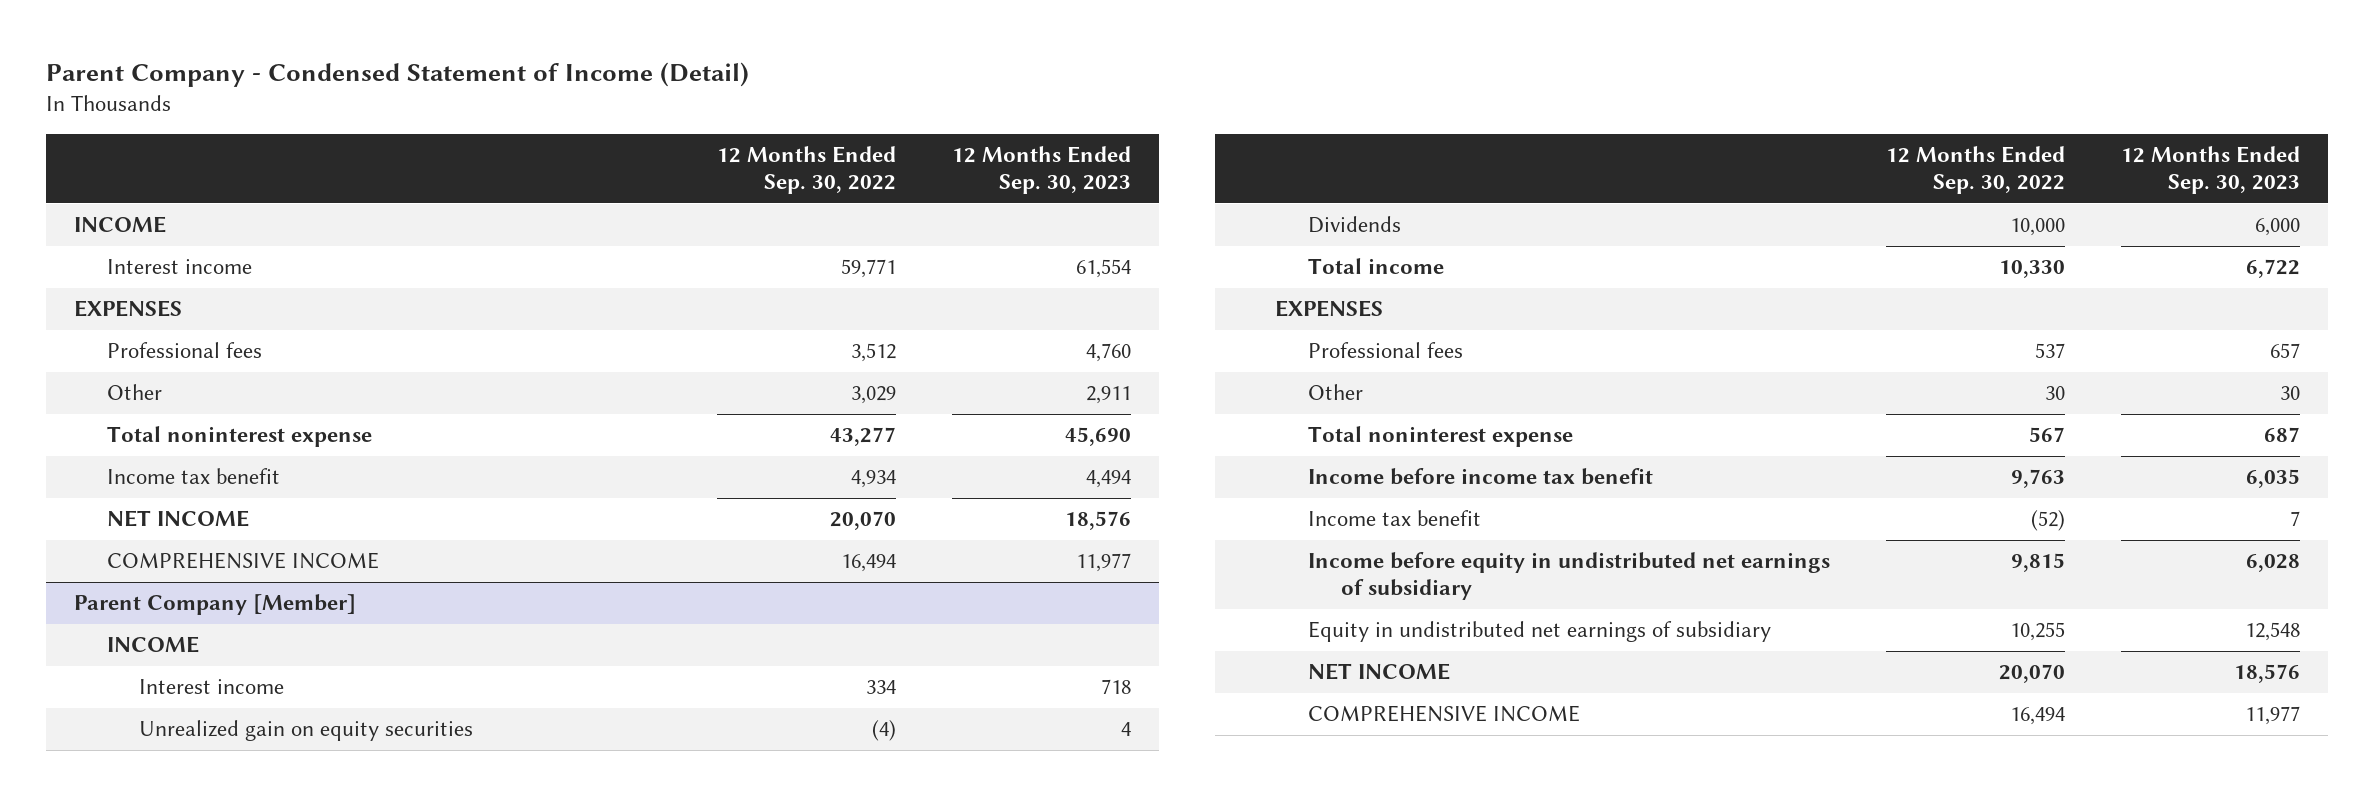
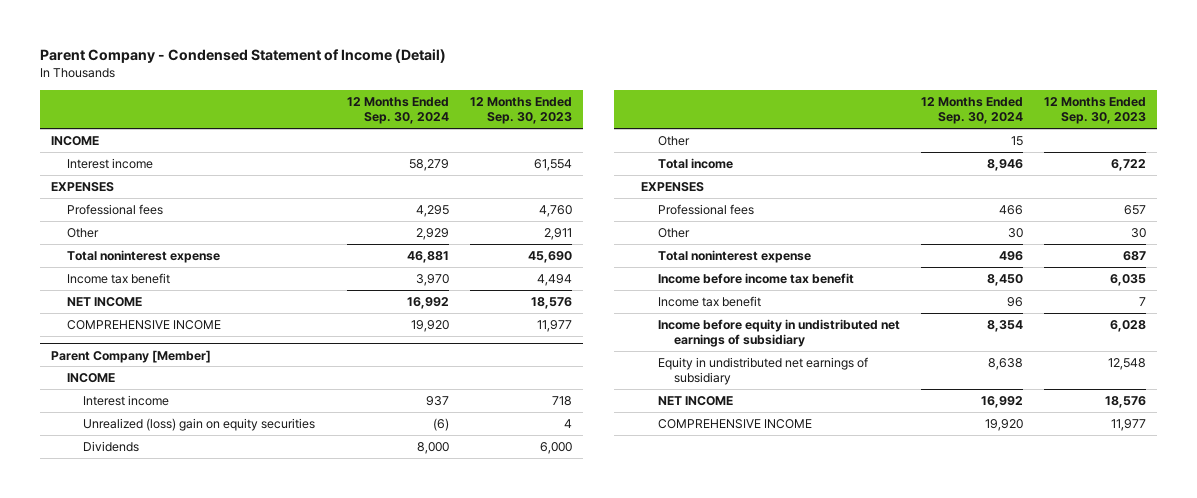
[716,146,896,194] 12 Months Ended Sep. 30, 2022 -> none
none -> [346,96,449,125] 12 Months Ended Sep. 30, 2024
[139,720,474,742] Unrealized gain on equity securities -> [83,417,316,431] Unrealized (loss) gain on equity securities
none -> [657,135,690,146] Other

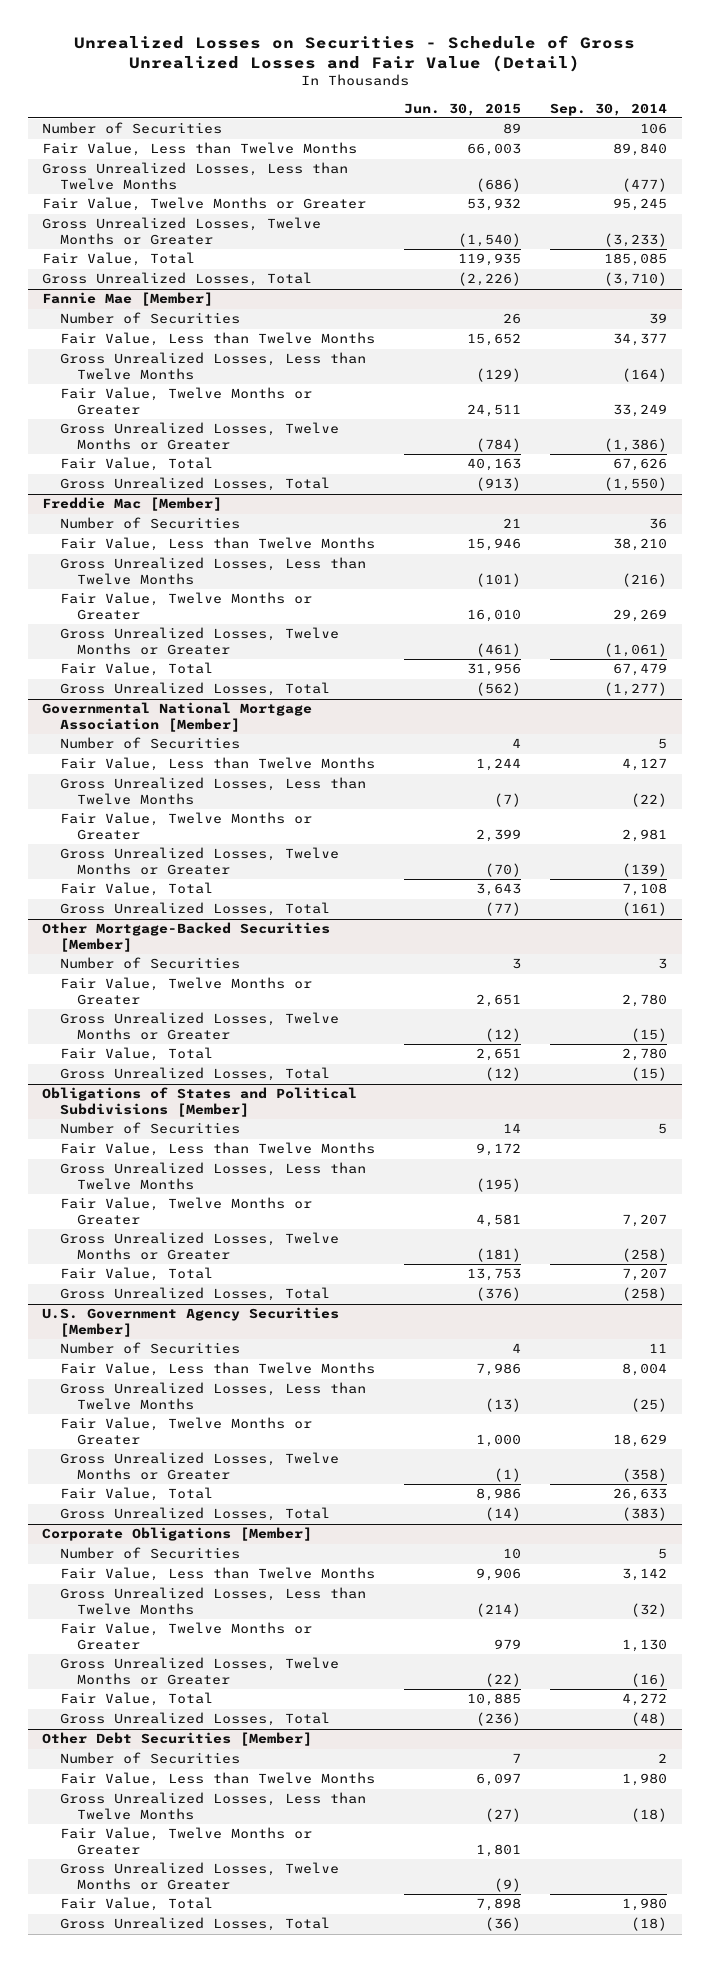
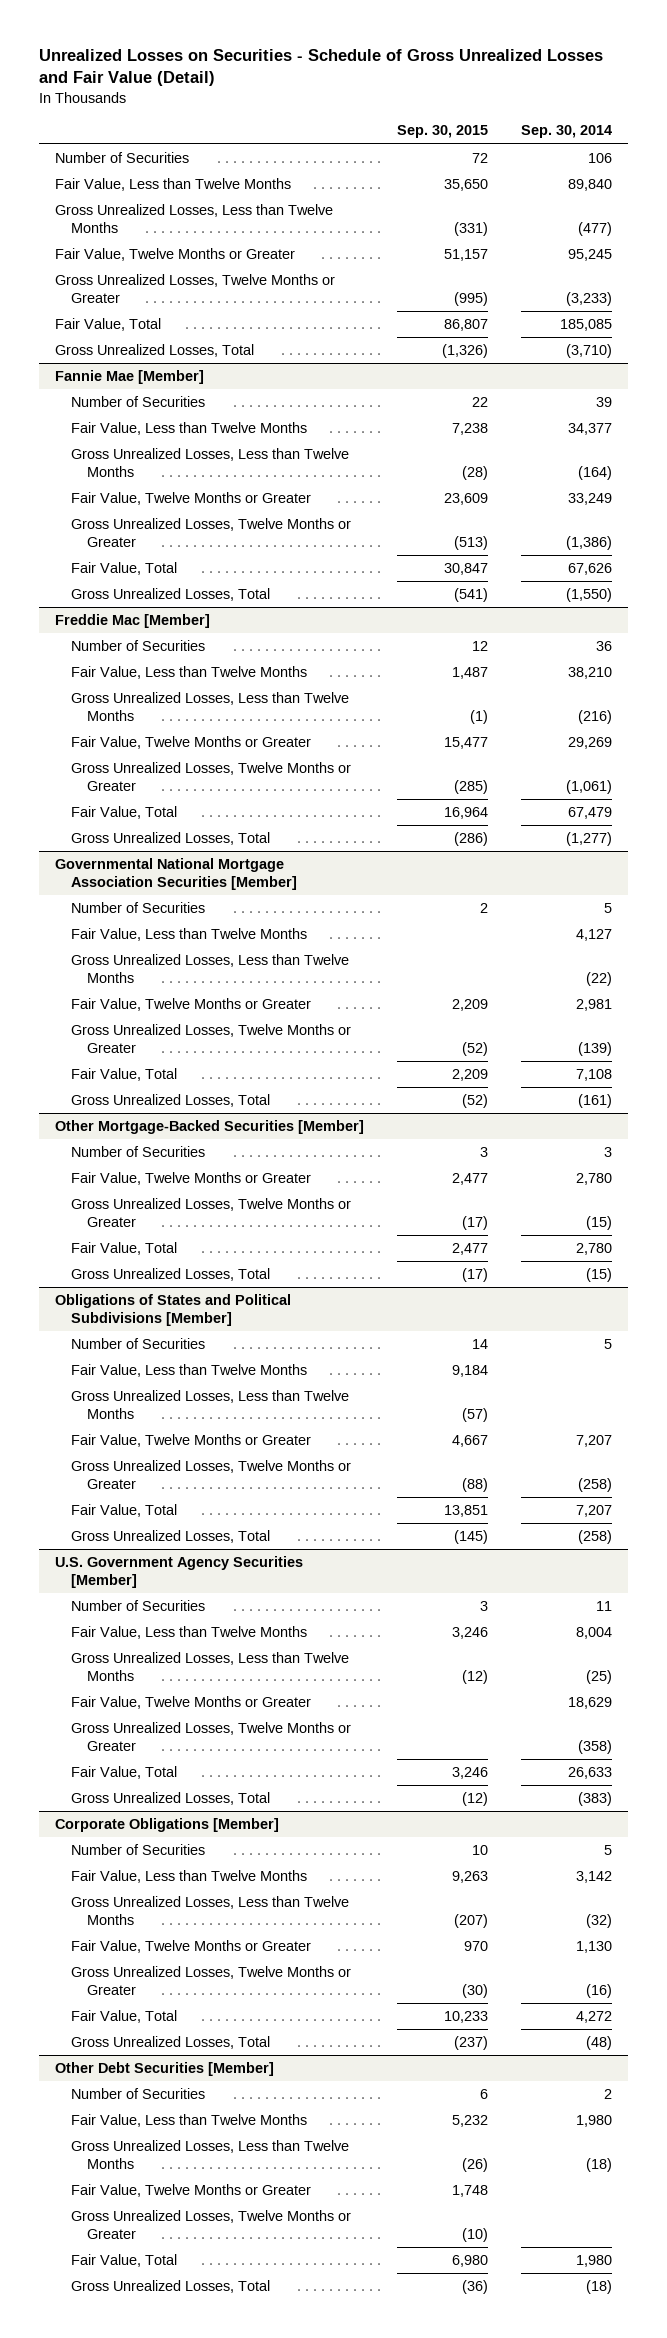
[403,102,521,116] Jun. 30, 2015 -> none
none -> [397,125,489,139] Sep. 30, 2015
[42,702,313,732] Governmental National Mortgage Association [Member] -> [55,858,298,890] Governmental National Mortgage Association Securities [Member]

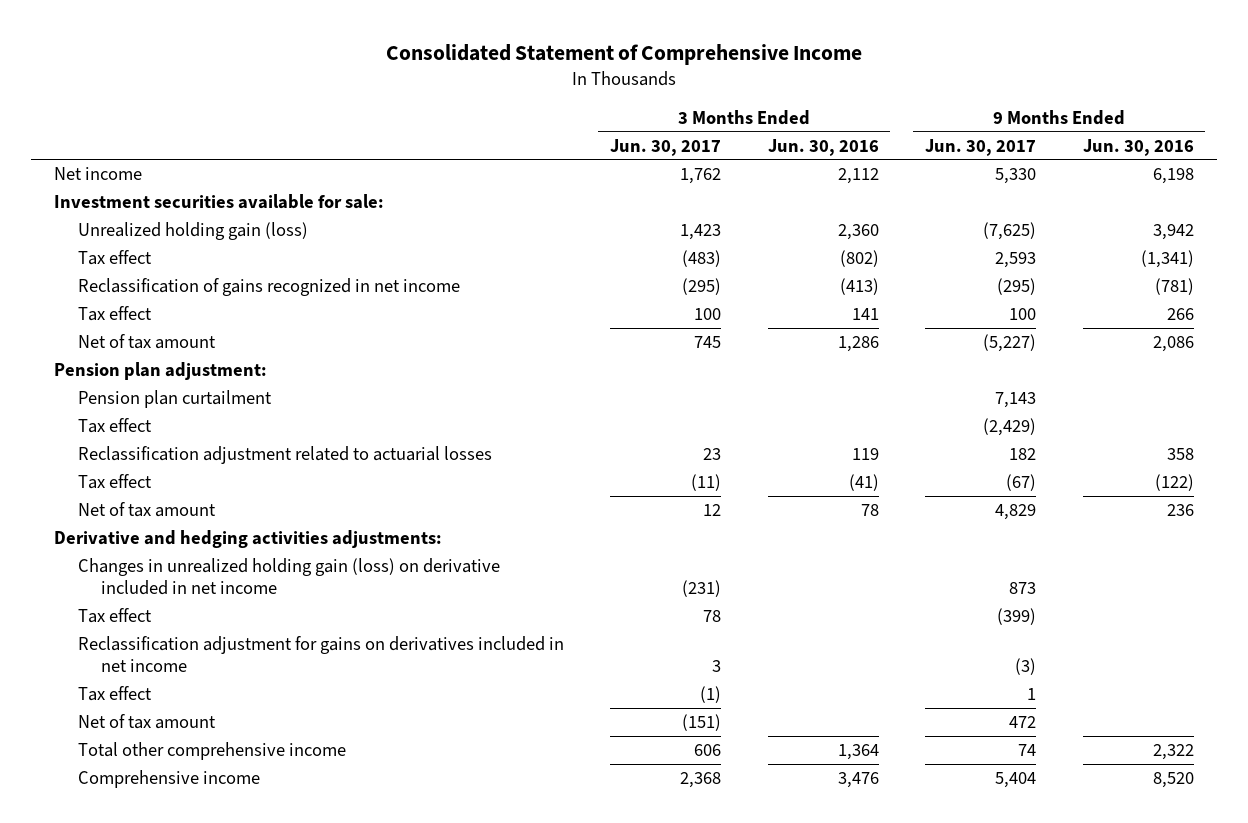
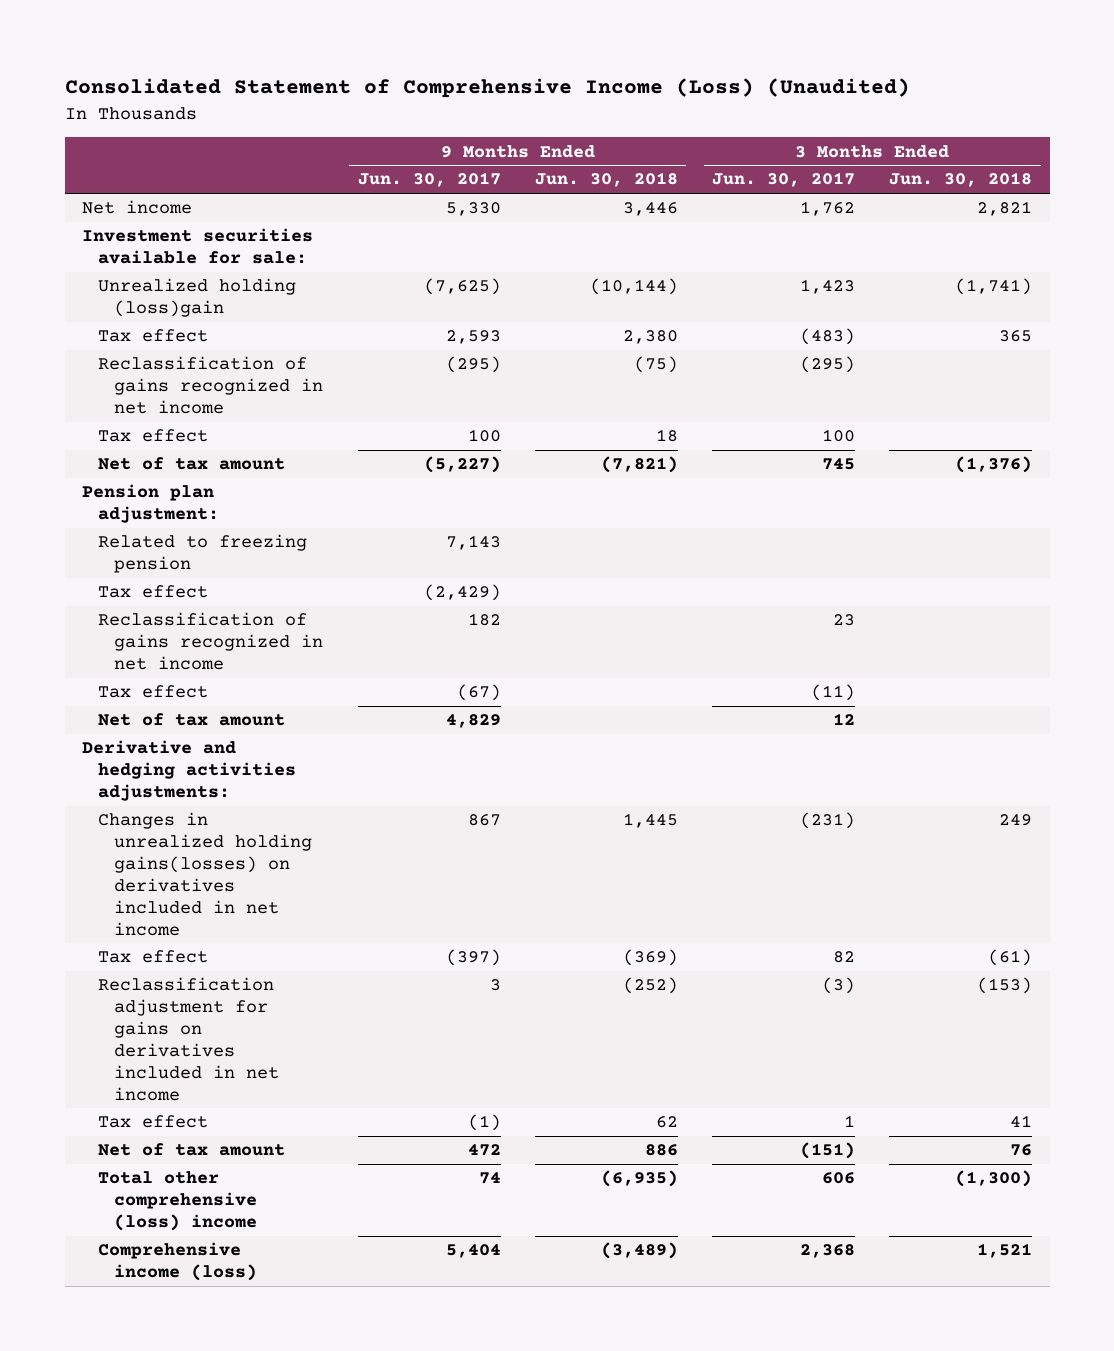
[385,43,862,65] Consolidated Statement of Comprehensive Income -> [64,78,910,99] Consolidated Statement of Comprehensive Income (Loss) (Unaudited)
[767,138,879,156] Jun. 30, 2016 -> none
[1082,138,1194,156] Jun. 30, 2016 -> none
none -> [534,172,678,188] Jun. 30, 2018
none -> [889,172,1033,188] Jun. 30, 2018
[77,222,308,241] Unrealized holding gain (loss) -> [98,278,297,318] Unrealized holding (loss)gain
[77,390,272,409] Pension plan curtailment -> [98,534,308,574] Related to freezing pension
[77,446,492,465] Reclassification adjustment related to actuarial losses -> [98,612,324,671] Reclassification of gains recognized in net income
[77,558,500,595] Changes in unrealized holding gain (loss) on derivative included in net income -> [98,812,313,936] Changes in unrealized holding gains(losses) on derivatives included in net income
[1009,581,1037,594] 873 -> [467,814,501,827] 867
[703,610,722,623] 78 -> [833,951,856,964] 82
[997,608,1037,626] (399) -> [445,949,501,967] (397)
[712,659,722,672] 3 -> [822,977,856,995] (3)
[1015,657,1037,675] (3) -> [489,979,501,992] 3
[700,686,722,704] (1) -> [844,1115,856,1128] 1
[1027,688,1037,701] 1 -> [467,1114,501,1132] (1)
[77,742,346,761] Total other comprehensive income -> [98,1171,258,1232] Total other comprehensive (loss) income
[77,770,260,789] Comprehensive income -> [98,1242,258,1282] Comprehensive income (loss)

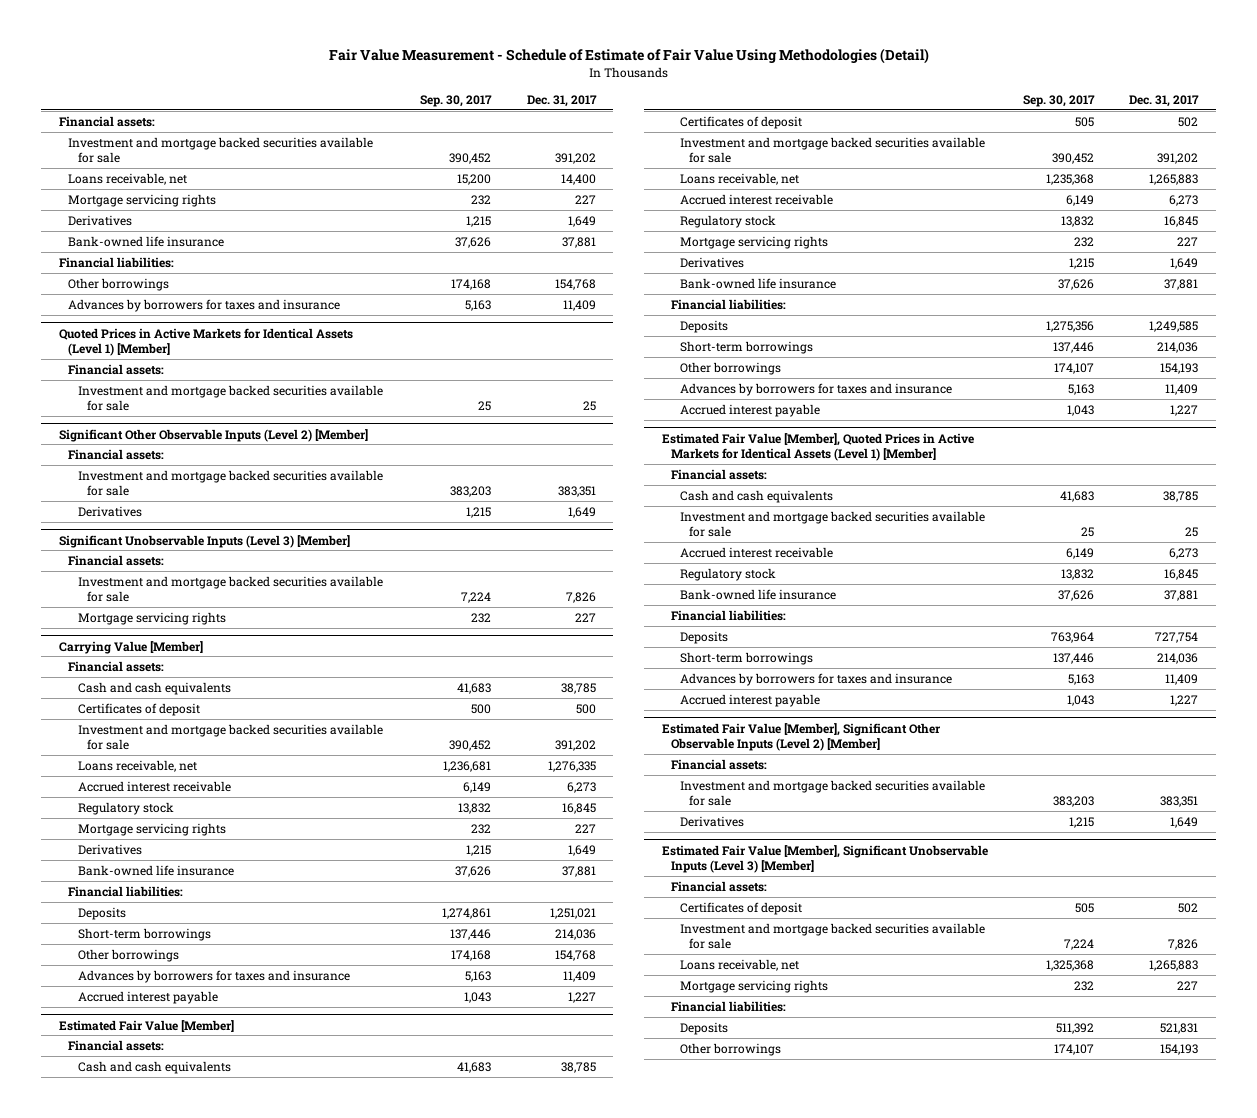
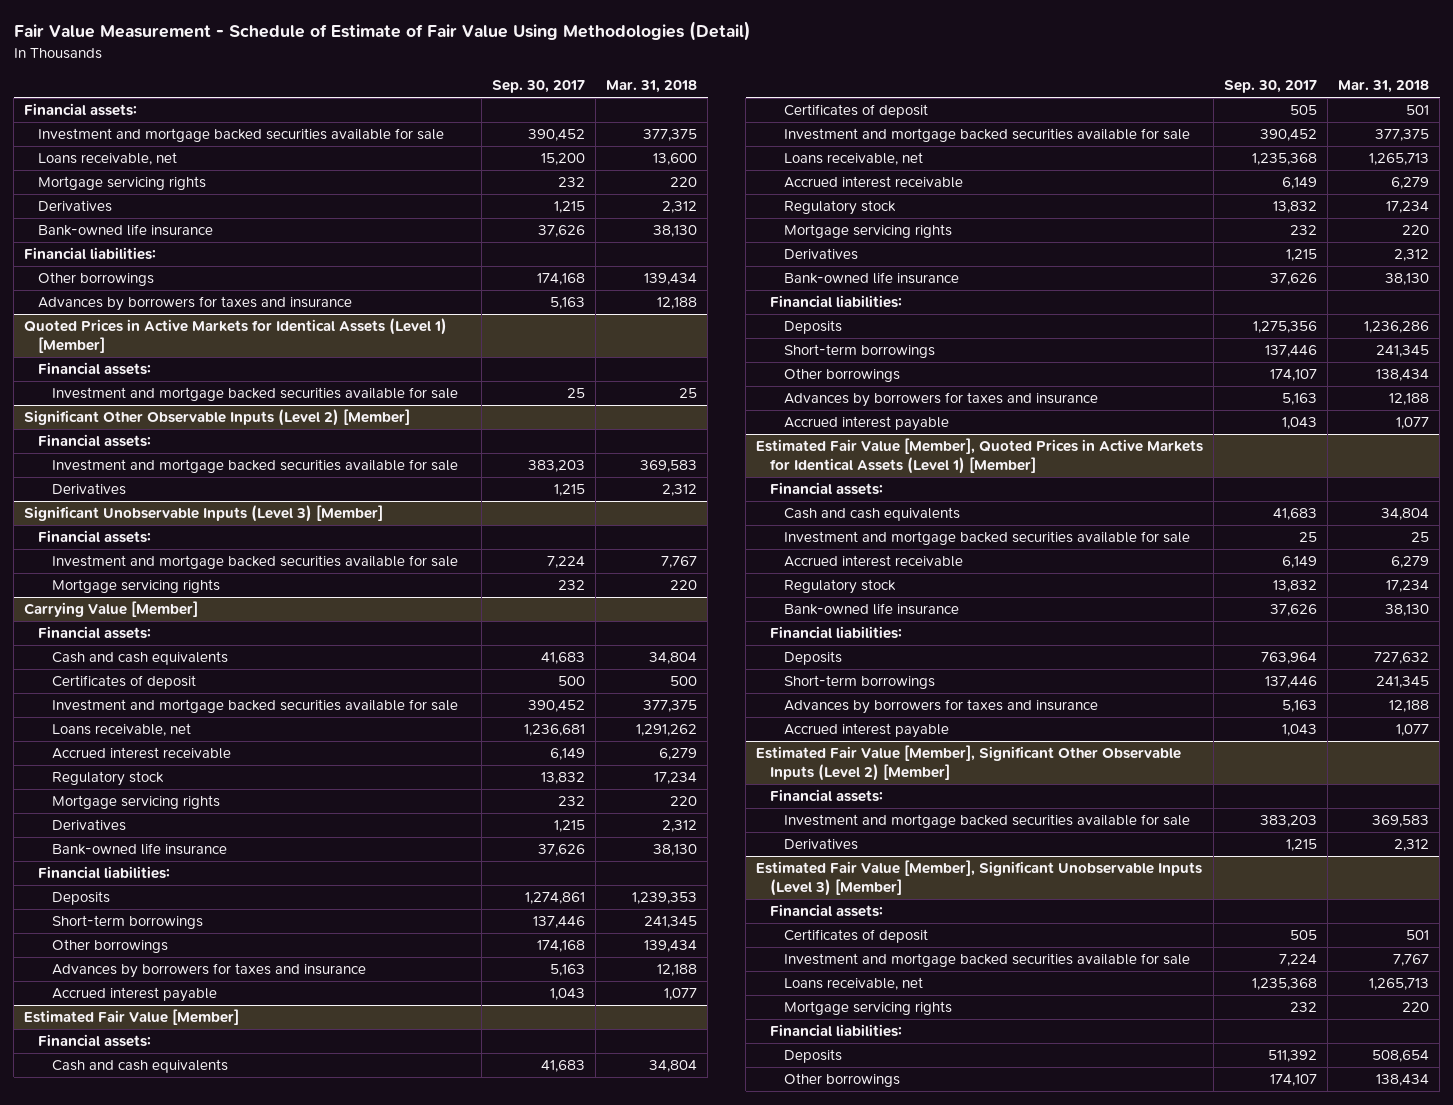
[526,94,597,107] Dec. 31, 2017 -> none
none -> [606,80,698,94] Mar. 31, 2018
[1045,959,1094,971] 1,325,368 -> [1252,978,1318,991] 1,235,368

